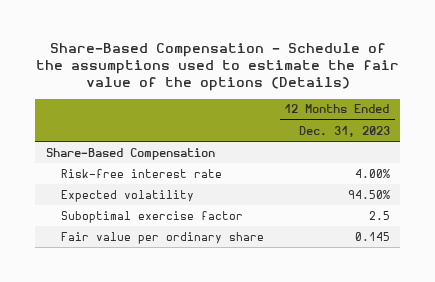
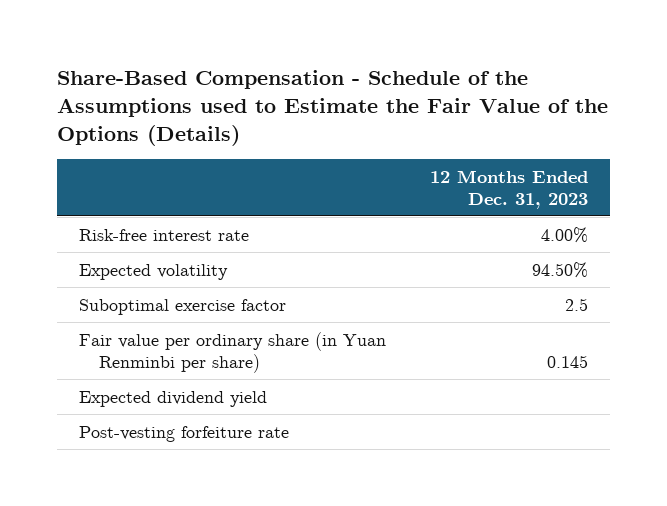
[35,42,399,92] Share-Based Compensation - Schedule of the assumptions used to estimate the fair value of the options (Details) -> [56,69,608,147] Share-Based Compensation - Schedule of the Assumptions used to Estimate the Fair Value of the Options (Details)
[45,147,215,160] Share-Based Compensation -> none
[61,231,265,244] Fair value per ordinary share -> [78,331,386,373] Fair value per ordinary share (in Yuan Renminbi per share)
none -> [78,390,267,407] Expected dividend yield
none -> [78,425,289,442] Post-vesting forfeiture rate

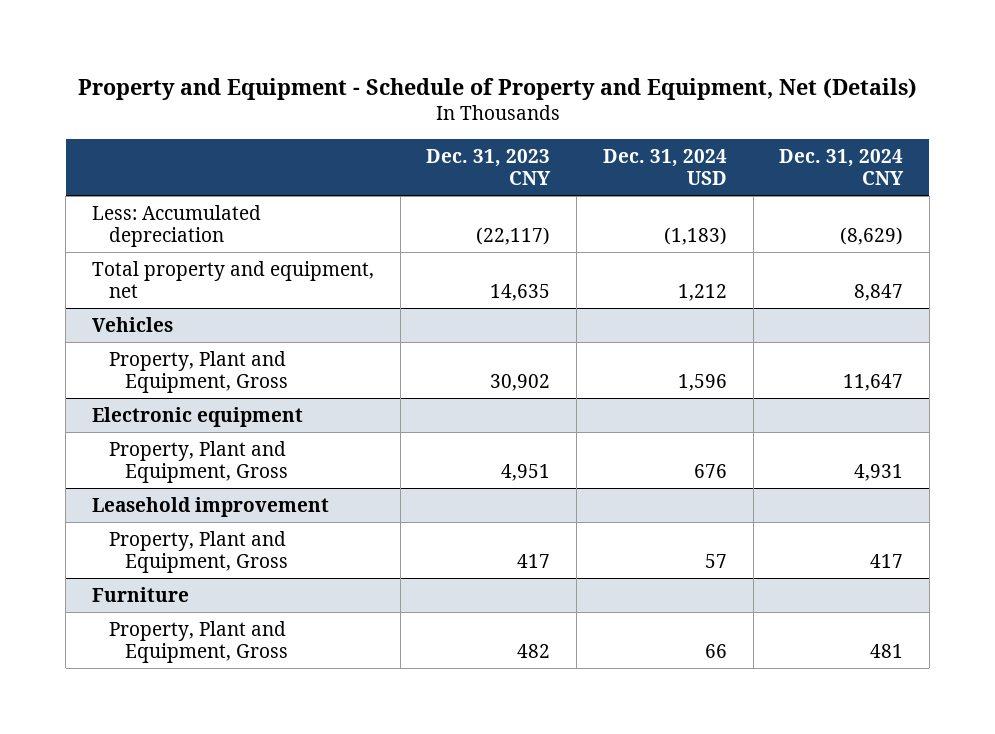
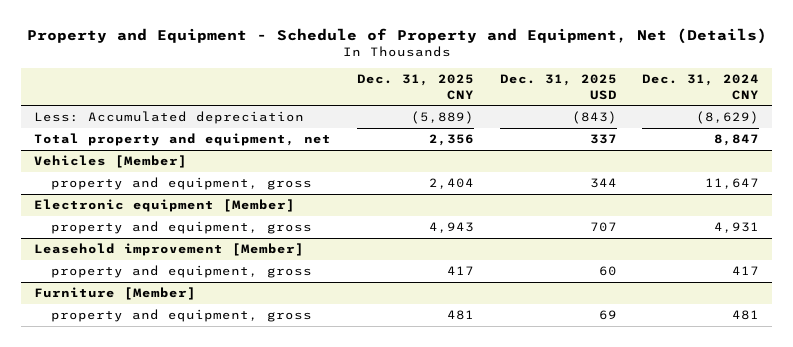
[426,148,552,185] Dec. 31, 2023 CNY -> none
[602,148,727,185] Dec. 31, 2024 USD -> none
none -> [356,74,474,100] Dec. 31, 2025 CNY
none -> [499,74,617,100] Dec. 31, 2025 USD
[91,316,173,332] Vehicles -> [33,155,187,169] Vehicles [Member]
[108,350,289,394] Property, Plant and Equipment, Gross -> [51,177,313,191] property and equipment, gross
[91,406,303,427] Electronic equipment -> [33,199,295,213] Electronic equipment [Member]
[108,440,289,484] Property, Plant and Equipment, Gross -> [51,221,313,235] property and equipment, gross
[91,496,329,517] Leasehold improvement -> [33,243,304,257] Leasehold improvement [Member]
[108,530,289,574] Property, Plant and Equipment, Gross -> [51,265,313,279] property and equipment, gross
[91,586,189,602] Furniture -> [33,287,196,301] Furniture [Member]
[108,620,289,664] Property, Plant and Equipment, Gross -> [51,309,313,323] property and equipment, gross

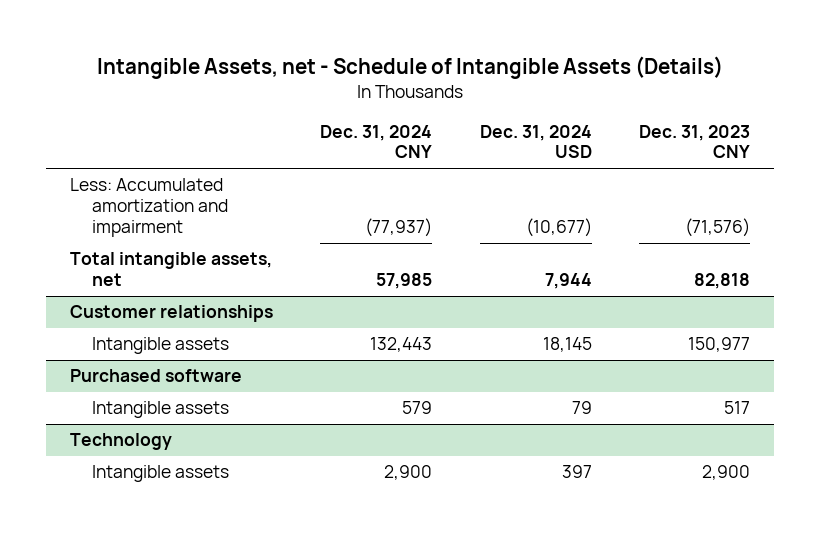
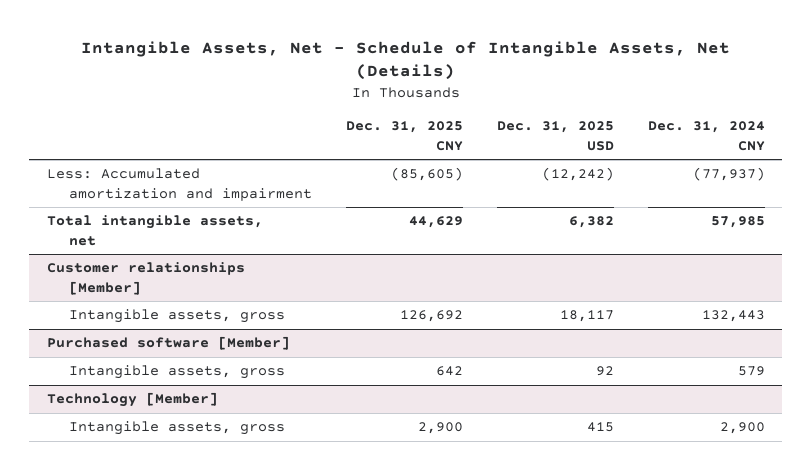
[96,55,723,79] Intangible Assets, net - Schedule of Intangible Assets (Details) -> [80,40,730,81] Intangible Assets, Net - Schedule of Intangible Assets, Net (Details)
[479,124,592,159] Dec. 31, 2024 USD -> none
[638,124,750,159] Dec. 31, 2023 CNY -> none
none -> [345,121,463,151] Dec. 31, 2025 CNY
none -> [497,121,615,151] Dec. 31, 2025 USD
[69,305,273,323] Customer relationships -> [46,262,245,295] Customer relationships [Member]
[92,337,230,355] Intangible assets -> [68,309,285,324] Intangible assets, gross
[69,369,242,383] Purchased software -> [46,336,290,351] Purchased software [Member]
[92,401,230,419] Intangible assets -> [68,365,285,380] Intangible assets, gross
[69,433,172,451] Technology -> [46,392,218,408] Technology [Member]
[92,465,230,483] Intangible assets -> [68,421,285,436] Intangible assets, gross

